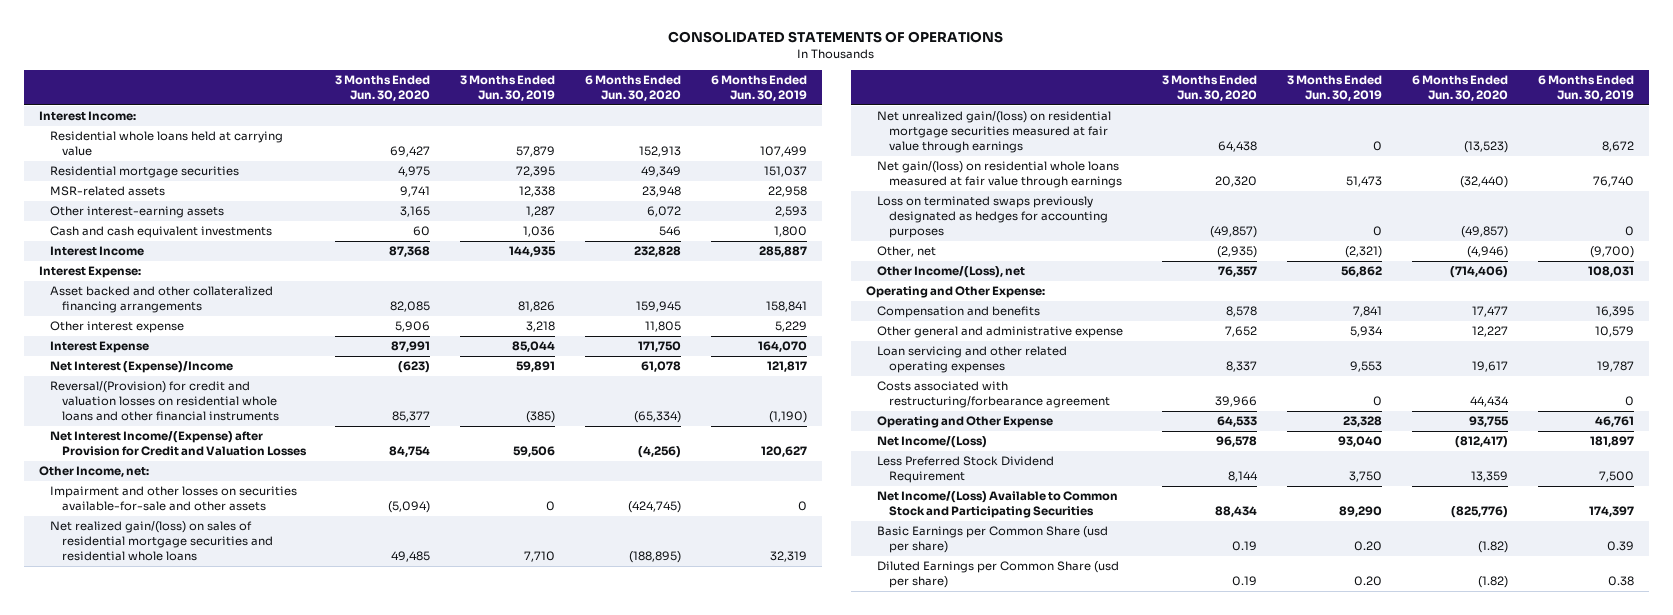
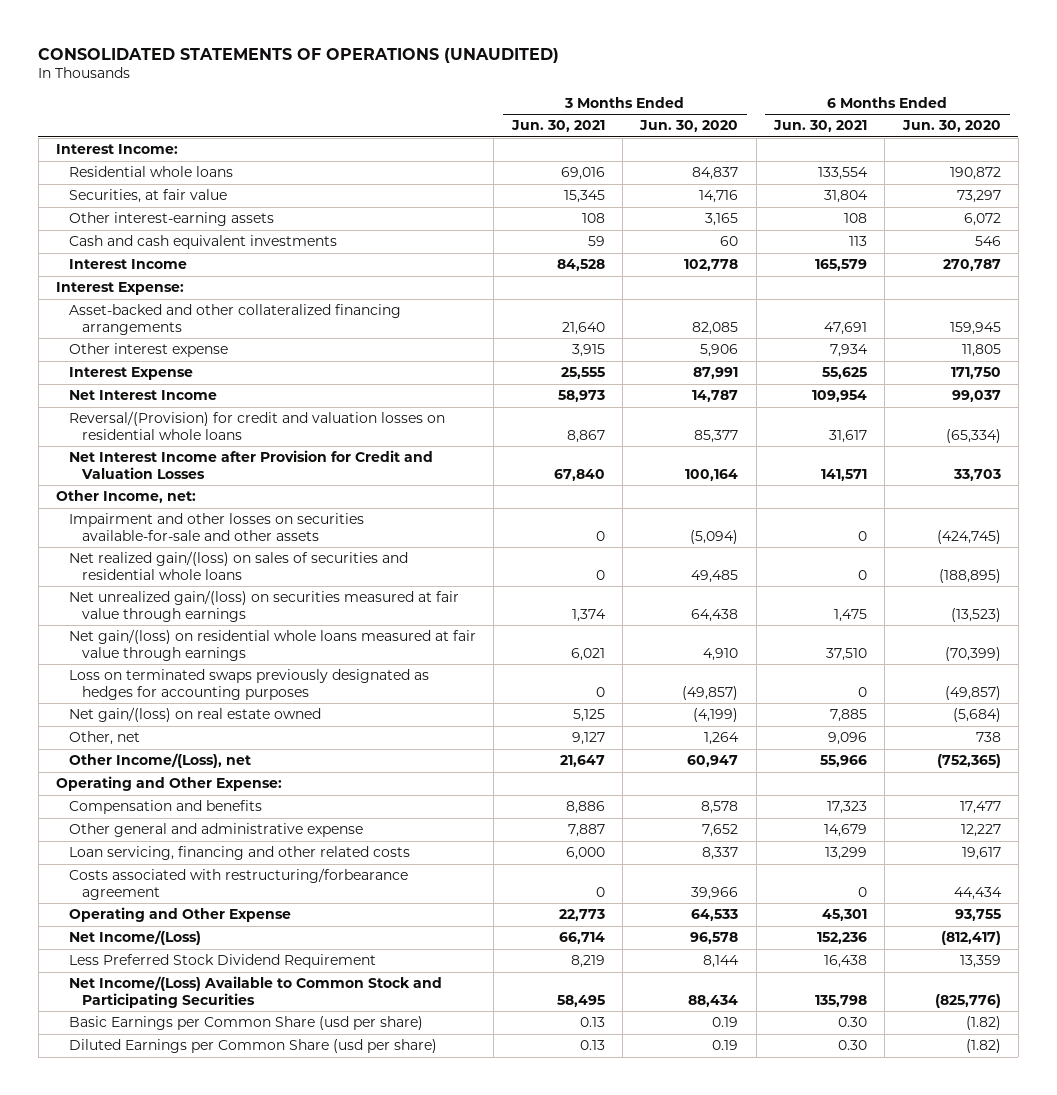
[668,31,1004,44] CONSOLIDATED STATEMENTS OF OPERATIONS -> [38,47,560,63] CONSOLIDATED STATEMENTS OF OPERATIONS (UNAUDITED)
[460,74,556,101] 3 Months Ended Jun. 30, 2019 -> none
[710,74,807,101] 6 Months Ended Jun. 30, 2019 -> none
none -> [510,120,605,133] Jun. 30, 2021
none -> [773,120,868,133] Jun. 30, 2021
[50,166,240,179] Residential mortgage securities -> none
[50,186,166,197] MSR-related assets -> none
[50,131,284,157] Residential whole loans held at carrying value -> [69,166,234,178] Residential whole loans
[390,146,431,158] 69,427 -> [692,167,739,181] 84,837
[639,146,682,158] 152,913 -> [949,167,1001,181] 190,872
none -> [69,189,228,204] Securities, at fair value
[389,246,431,258] 87,368 -> [684,259,739,272] 102,778
[634,246,682,258] 232,828 -> [942,259,1001,272] 270,787
[50,286,274,314] Asset backed and other collateralized financing arrangements -> [69,304,402,335] Asset-backed and other collateralized financing arrangements
[50,361,234,374] Net Interest (Expense)/Income -> [69,390,218,401] Net Interest Income
[398,361,431,374] (623) -> [692,390,739,403] 14,787
[641,361,682,373] 61,078 -> [951,390,1001,403] 99,037
[50,381,279,422] Reversal/(Provision) for credit and valuation losses on residential whole loans and other financial instruments -> [69,411,446,440] Reversal/(Provision) for credit and valuation losses on residential whole loans
[50,431,307,457] Net Interest Income/(Expense) after Provision for Credit and Valuation Losses -> [69,450,434,479] Net Interest Income after Provision for Credit and Valuation Losses
[389,446,431,458] 84,754 -> [685,468,739,481] 100,164
[638,446,682,459] (4,256) -> [952,468,1001,481] 33,703
[50,521,273,562] Net realized gain/(loss) on sales of residential mortgage securities and residential whole loans -> [69,551,409,580] Net realized gain/(loss) on sales of securities and residential whole loans
[877,111,1112,154] Net unrealized gain/(loss) on residential mortgage securities measured at fair value through earnings -> [69,590,460,622] Net unrealized gain/(loss) on securities measured at fair value through earnings
[1215,176,1258,188] 20,320 -> [703,647,739,661] 4,910
[1460,176,1509,189] (32,440) -> [944,646,1001,661] (70,399)
none -> [69,707,322,723] Net gain/(loss) on real estate owned
[1217,246,1258,259] (2,935) -> [704,732,740,746] 1,264
[1467,246,1509,259] (4,946) -> [975,732,1001,743] 738
[1218,266,1258,278] 76,357 -> [687,755,739,768] 60,947
[1450,266,1509,279] (714,406) -> [936,754,1001,769] (752,365)
[877,346,1068,374] Loan servicing and other related operating expenses -> [69,846,411,861] Loan servicing, financing and other related costs

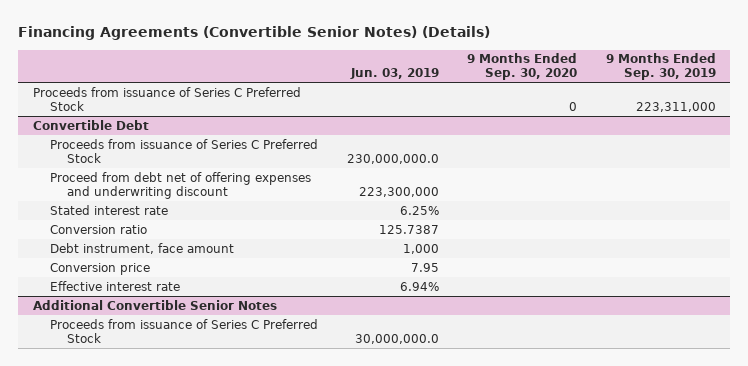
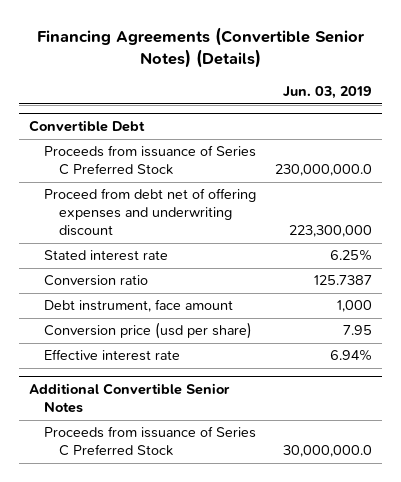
[467,53,578,81] 9 Months Ended Sep. 30, 2020 -> none
[605,53,716,81] 9 Months Ended Sep. 30, 2019 -> none
[32,86,301,111] Proceeds from issuance of Series C Preferred Stock -> none
[49,262,150,275] Conversion price -> [44,322,253,340] Conversion price (usd per share)

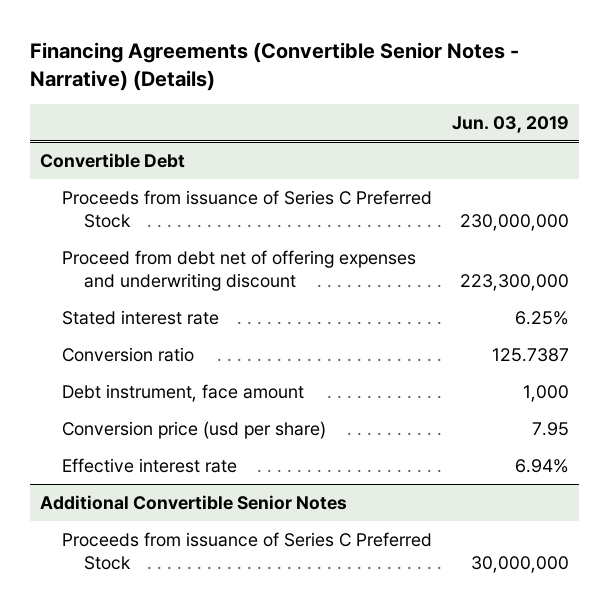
[36,26,365,69] Financing Agreements (Convertible Senior Notes) (Details) -> [29,41,519,91] Financing Agreements (Convertible Senior Notes - Narrative) (Details)
[275,164,373,177] 230,000,000.0 -> [460,213,570,231] 230,000,000
[283,445,373,458] 30,000,000.0 -> [471,555,570,573] 30,000,000

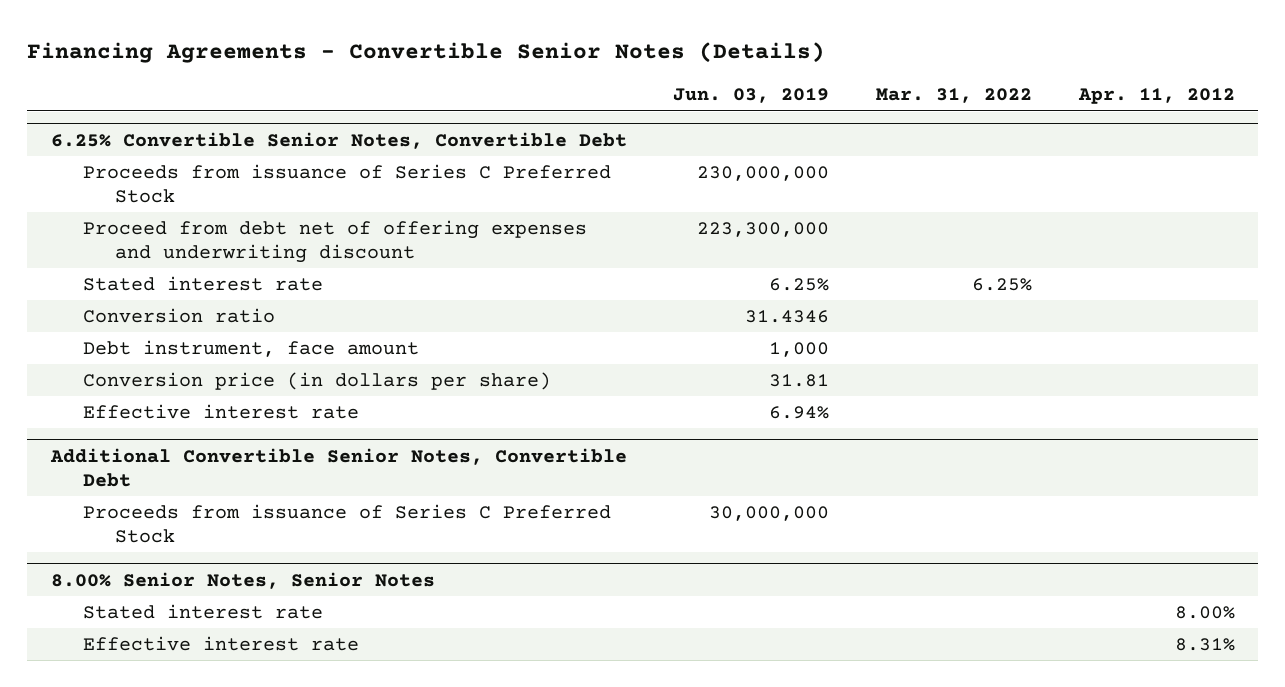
[29,41,519,91] Financing Agreements (Convertible Senior Notes - Narrative) (Details) -> [27,42,826,64] Financing Agreements - Convertible Senior Notes (Details)
none -> [875,88,1032,104] Mar. 31, 2022
none -> [1077,88,1235,105] Apr. 11, 2012
[39,152,185,168] Convertible Debt -> none
none -> [50,131,627,149] 6.25% Convertible Senior Notes, Convertible Debt
[492,347,570,362] 125.7387 -> [745,310,830,324] 31.4346
[62,420,327,439] Conversion price (usd per share) -> [82,372,551,391] Conversion price (in dollars per share)
[532,421,570,436] 7.95 -> [769,374,830,388] 31.81
[39,494,347,510] Additional Convertible Senior Notes -> [49,447,627,487] Additional Convertible Senior Notes, Convertible Debt
none -> [50,571,435,589] 8.00% Senior Notes, Senior Notes
none -> [82,604,323,620] Stated interest rate
none -> [82,636,359,652] Effective interest rate

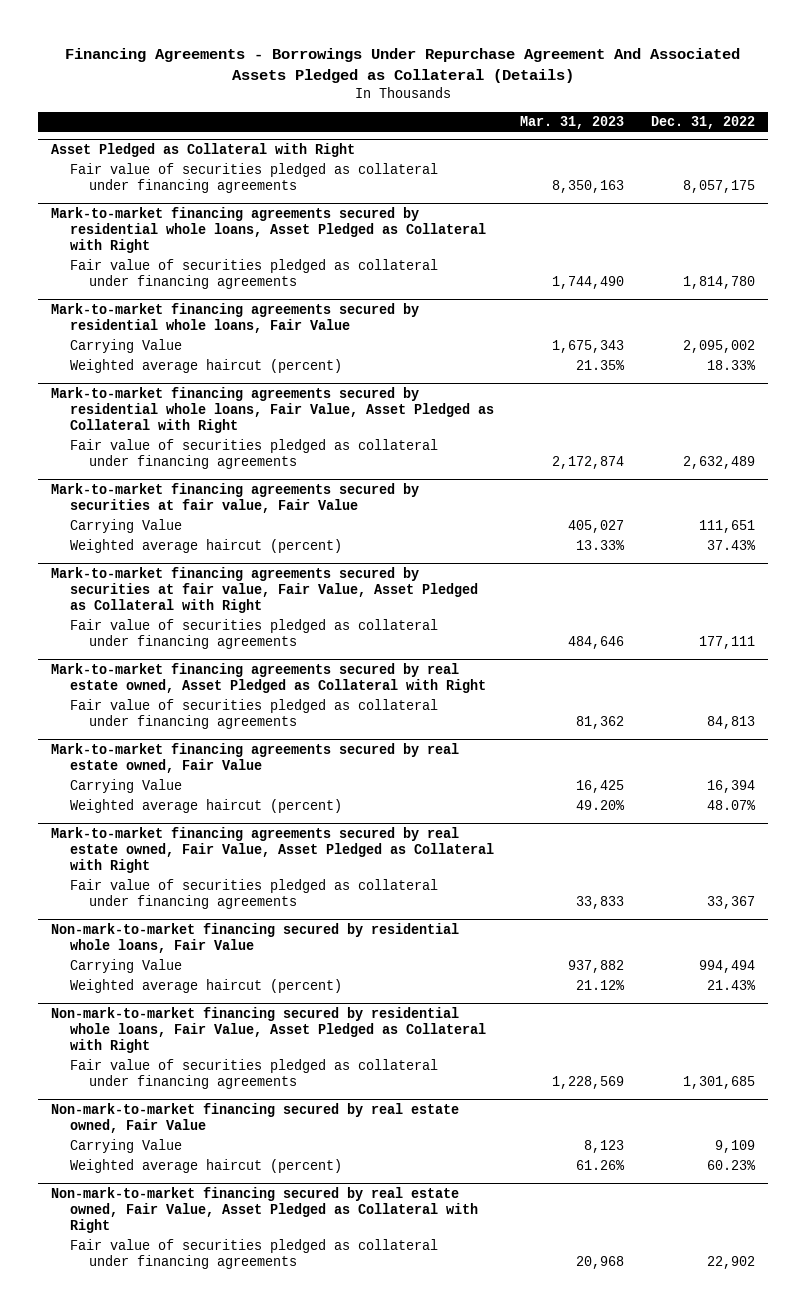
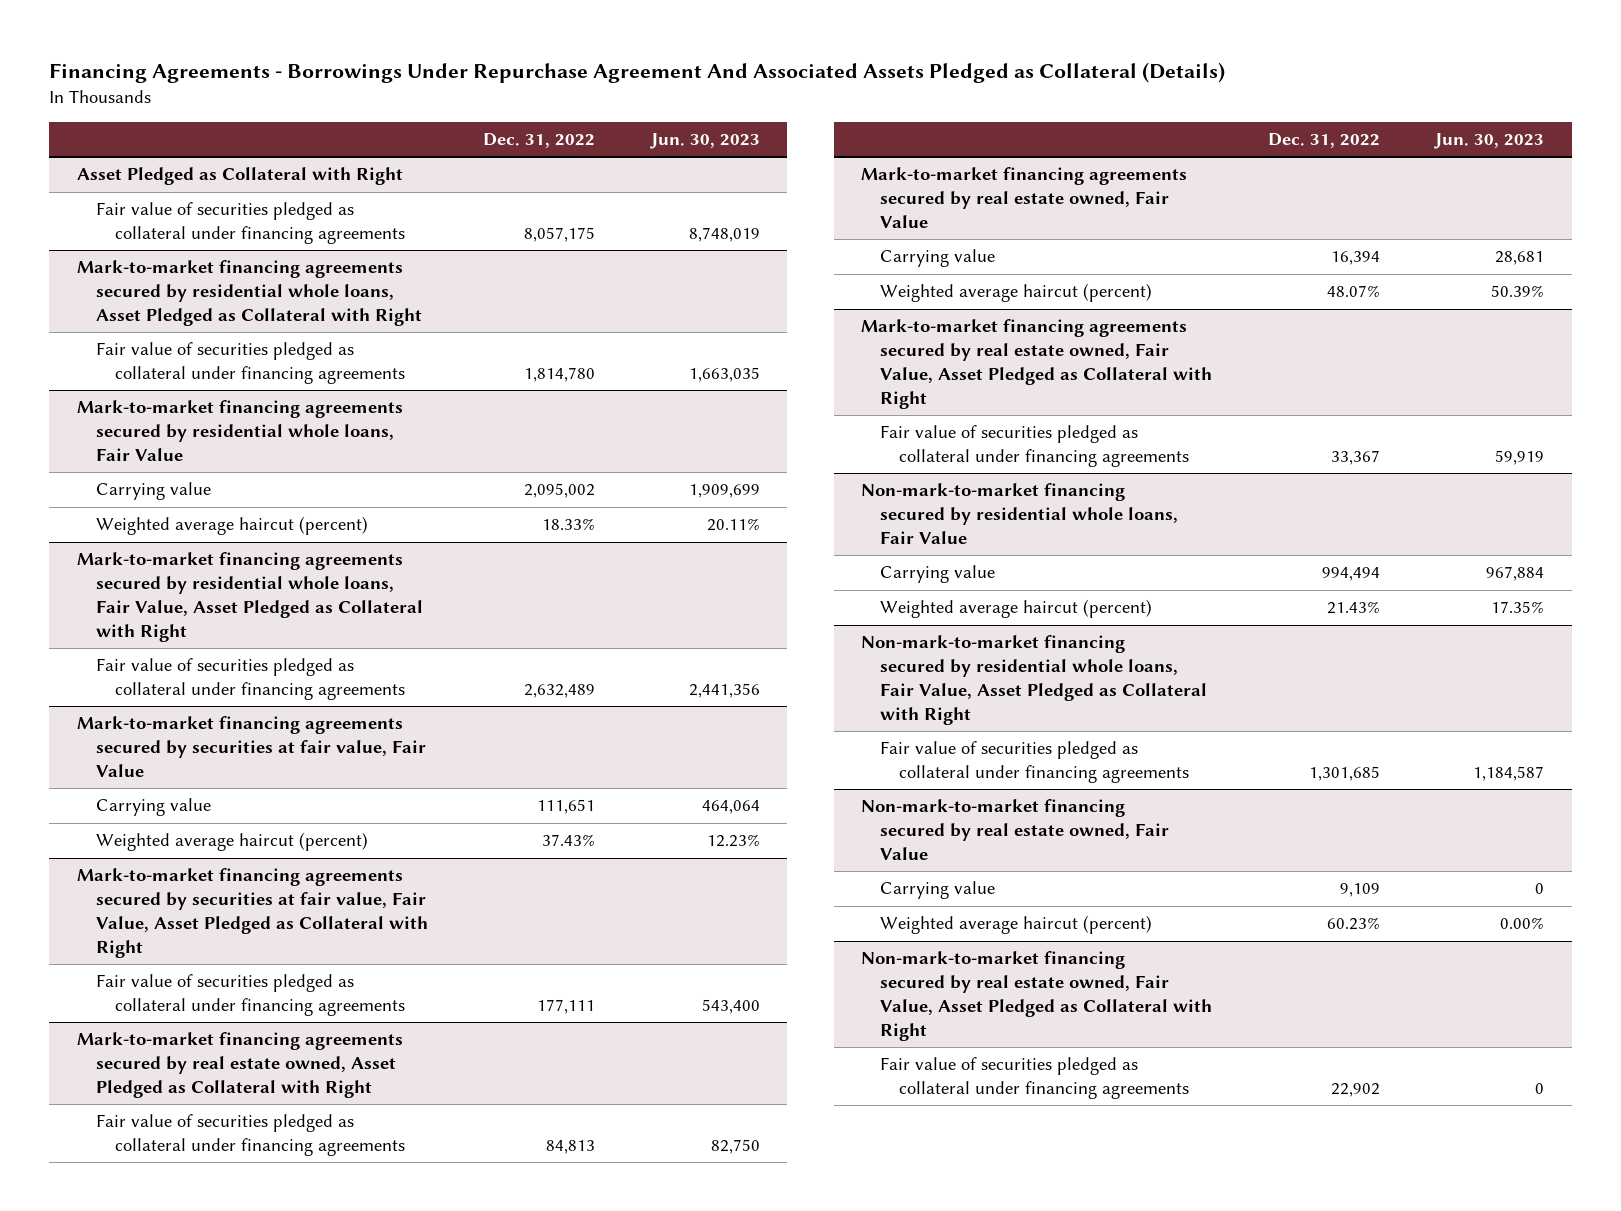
[520,115,625,129] Mar. 31, 2023 -> none
none -> [649,133,760,150] Jun. 30, 2023
[69,339,182,354] Carrying Value -> [95,482,211,501] Carrying value
[69,519,182,534] Carrying Value -> [95,798,211,817] Carrying value
[69,779,182,794] Carrying Value -> [880,249,996,268] Carrying value
[69,959,182,974] Carrying Value -> [880,565,996,584] Carrying value
[69,1139,182,1154] Carrying Value -> [880,881,996,900] Carrying value

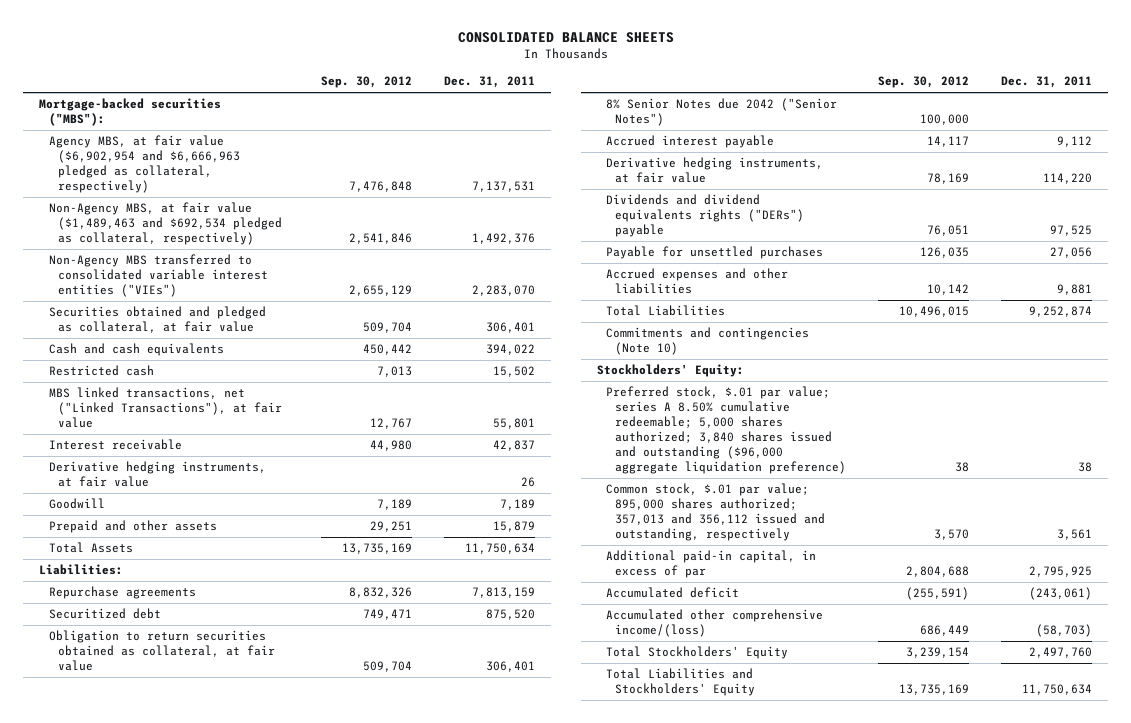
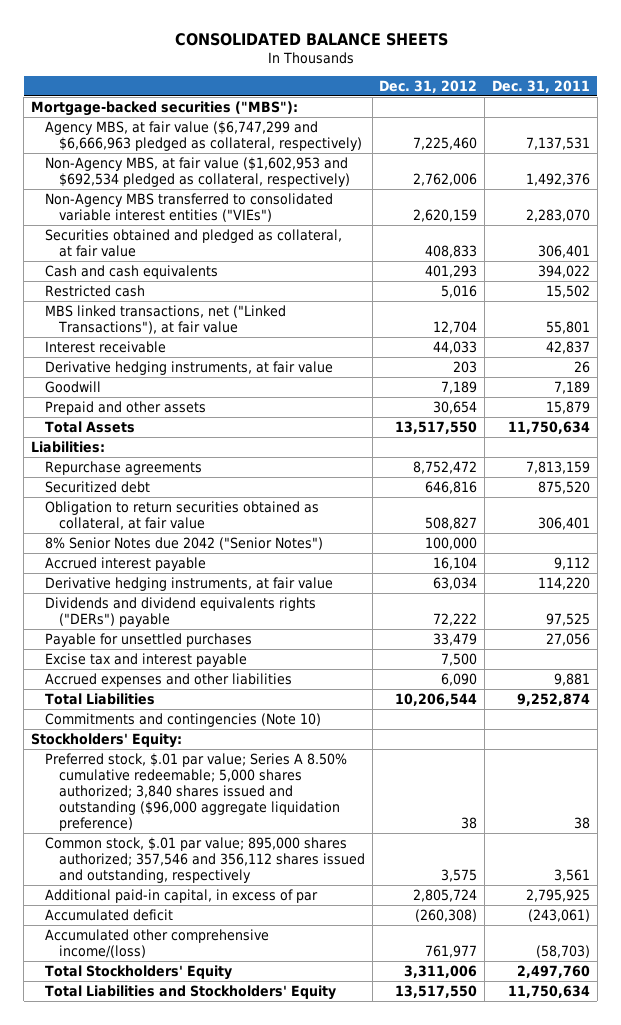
[320,76,412,89] Sep. 30, 2012 -> none
none -> [379,80,478,94] Dec. 31, 2012
[48,135,240,194] Agency MBS, at fair value ($6,902,954 and $6,666,963 pledged as collateral, respectively) -> [45,120,362,151] Agency MBS, at fair value ($6,747,299 and $6,666,963 pledged as collateral, respectively)
[48,202,282,246] Non-Agency MBS, at fair value ($1,489,463 and $692,534 pledged as collateral, respectively) -> [45,156,350,187] Non-Agency MBS, at fair value ($1,602,953 and $692,534 pledged as collateral, respectively)
none -> [45,652,248,667] Excise tax and interest payable
[605,386,847,475] Preferred stock, $.01 par value; series A 8.50% cumulative redeemable; 5,000 shares authorized; 3,840 shares issued and outstanding ($96,000 aggregate liquidation preference) -> [45,752,348,831] Preferred stock, $.01 par value; Series A 8.50% cumulative redeemable; 5,000 shares authorized; 3,840 shares issued and outstanding ($96,000 aggregate liquidation preference)
[605,483,826,542] Common stock, $.01 par value; 895,000 shares authorized; 357,013 and 356,112 issued and outstanding, respectively -> [45,836,365,883] Common stock, $.01 par value; 895,000 shares authorized; 357,546 and 356,112 shares issued and outstanding, respectively

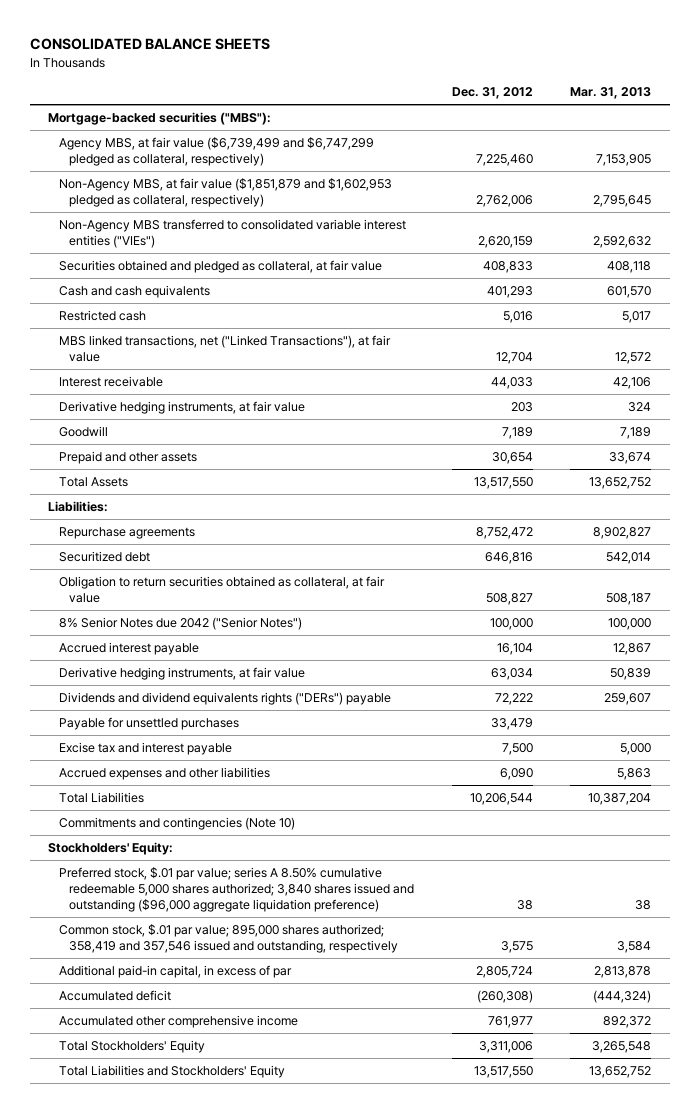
[491,80,590,94] Dec. 31, 2011 -> none
none -> [570,87,652,100] Mar. 31, 2013
[45,120,362,151] Agency MBS, at fair value ($6,747,299 and $6,666,963 pledged as collateral, respectively) -> [58,136,374,166] Agency MBS, at fair value ($6,739,499 and $6,747,299 pledged as collateral, respectively)
[45,156,350,187] Non-Agency MBS, at fair value ($1,602,953 and $692,534 pledged as collateral, respectively) -> [58,177,392,207] Non-Agency MBS, at fair value ($1,851,879 and $1,602,953 pledged as collateral, respectively)
[45,752,348,831] Preferred stock, $.01 par value; Series A 8.50% cumulative redeemable; 5,000 shares authorized; 3,840 shares issued and outstanding ($96,000 aggregate liquidation preference) -> [58,866,415,912] Preferred stock, $.01 par value; series A 8.50% cumulative redeemable 5,000 shares authorized; 3,840 shares issued and outstanding ($96,000 aggregate liquidation preference)
[45,836,365,883] Common stock, $.01 par value; 895,000 shares authorized; 357,546 and 356,112 shares issued and outstanding, respectively -> [58,923,399,953] Common stock, $.01 par value; 895,000 shares authorized; 358,419 and 357,546 issued and outstanding, respectively
[45,928,270,958] Accumulated other comprehensive income/(loss) -> [58,1014,298,1028] Accumulated other comprehensive income

